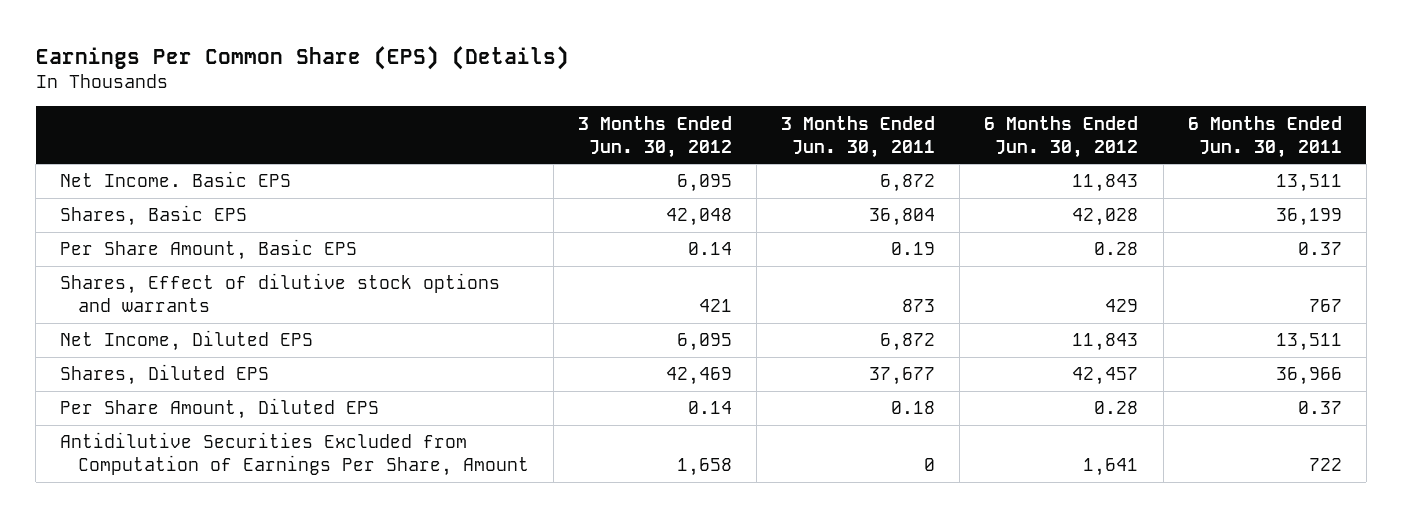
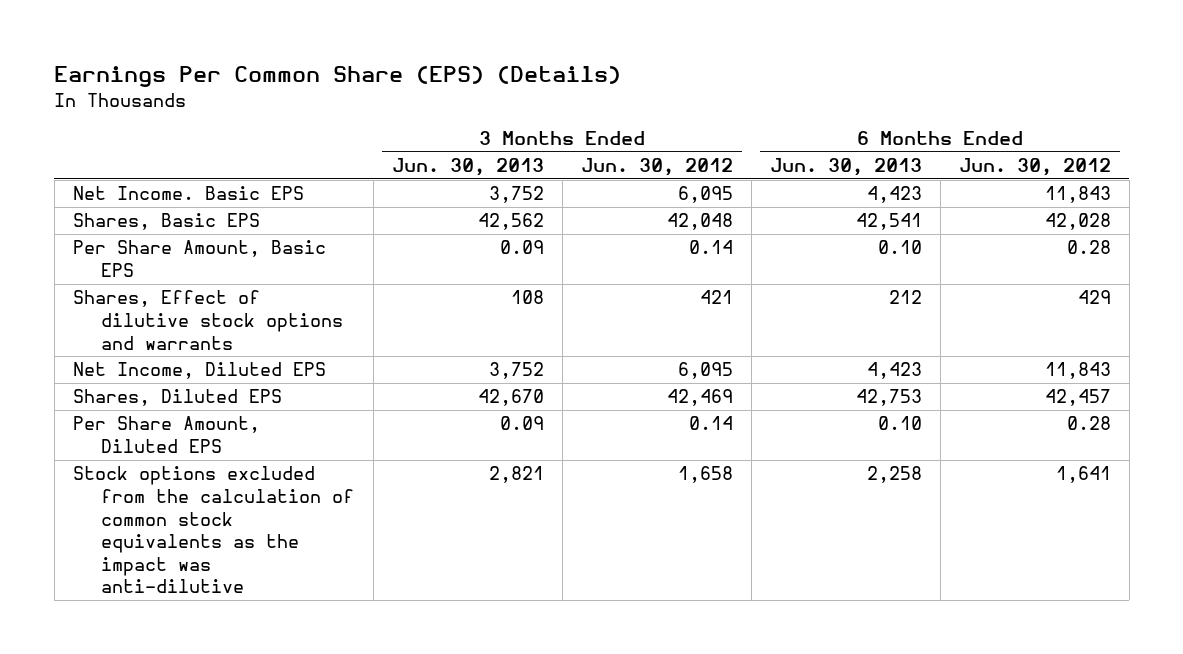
[781,115,936,158] 3 Months Ended Jun. 30, 2011 -> none
[1187,115,1342,158] 6 Months Ended Jun. 30, 2011 -> none
none -> [391,158,544,177] Jun. 30, 2013
none -> [769,158,922,177] Jun. 30, 2013
[60,432,530,477] Antidilutive Securities Excluded from Computation of Earnings Per Share, Amount -> [72,466,355,594] Stock options excluded from the calculation of common stock equivalents as the impact was anti-dilutive

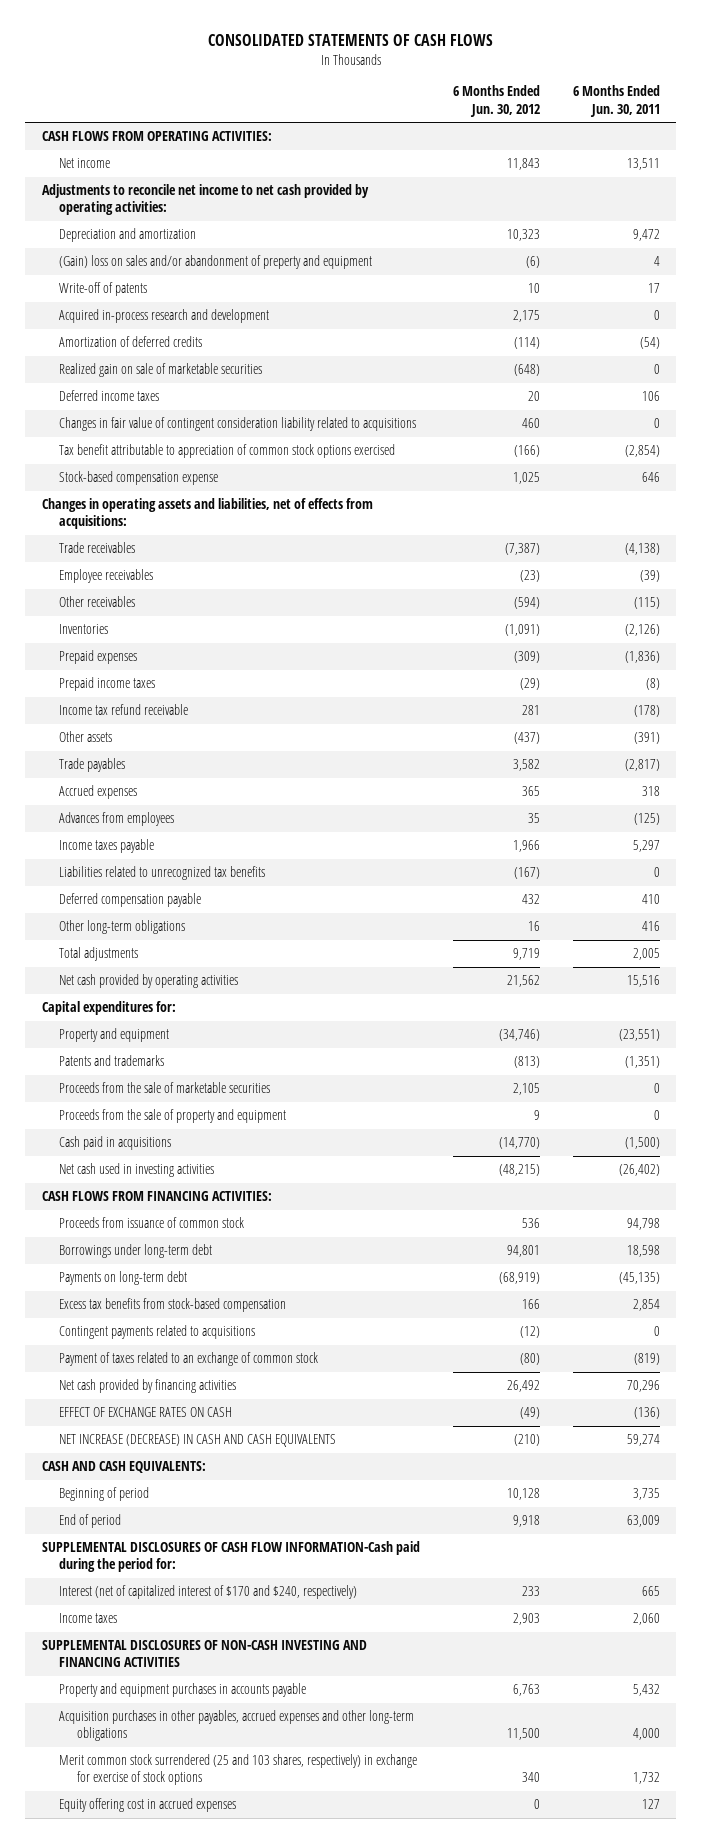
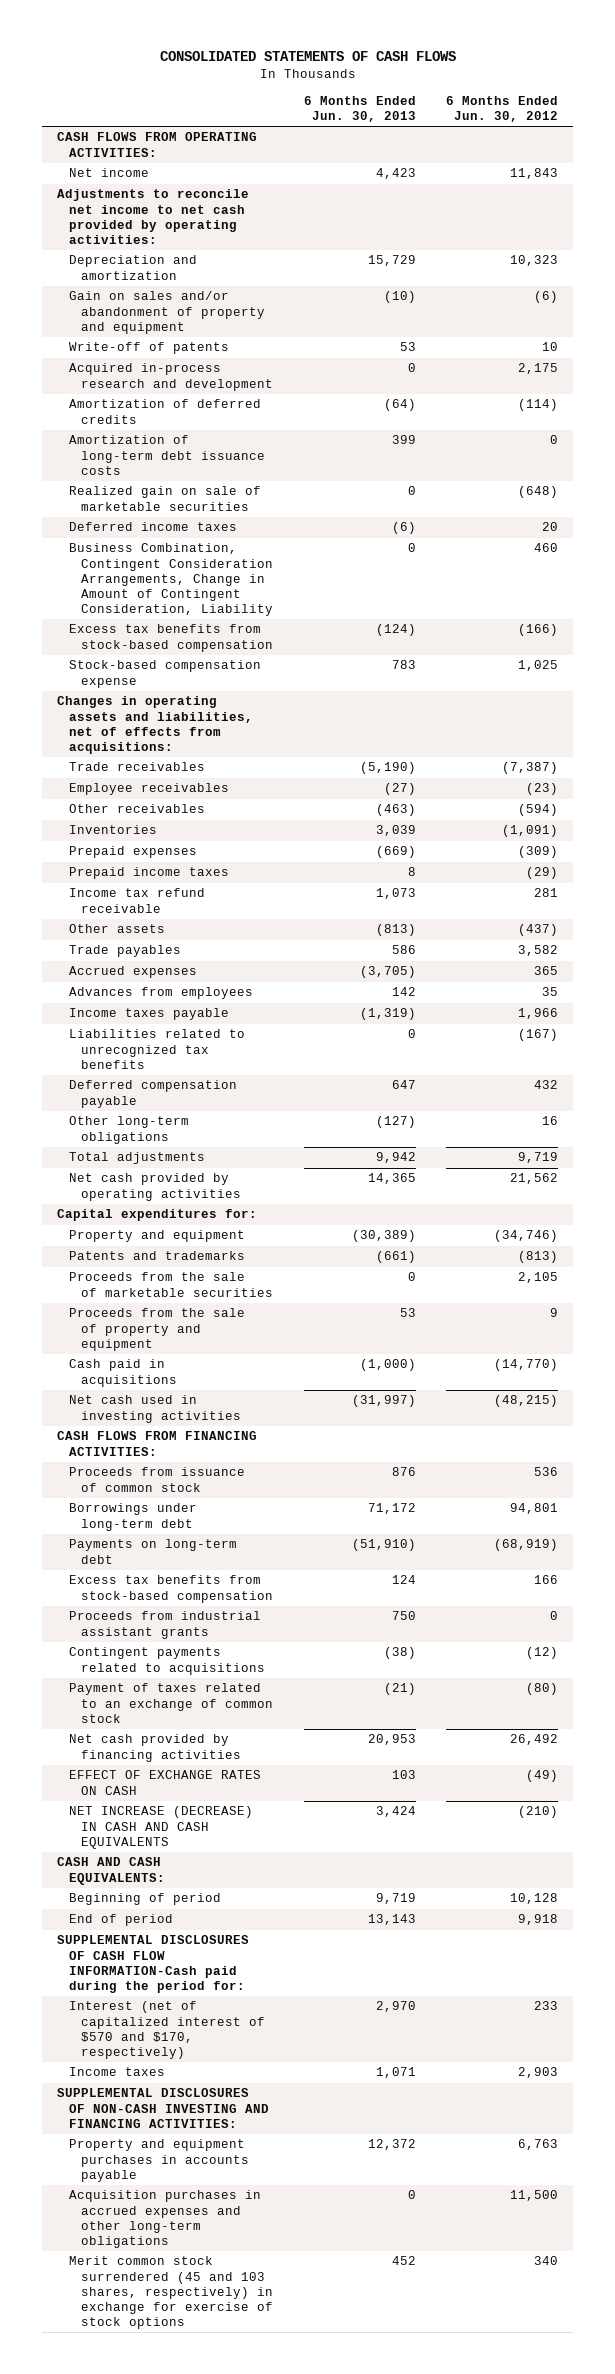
[572,85,660,117] 6 Months Ended Jun. 30, 2011 -> none
none -> [303,95,416,122] 6 Months Ended Jun. 30, 2013
[59,255,373,270] (Gain) loss on sales and/or abandonment of preperty and equipment -> [69,291,266,334] Gain on sales and/or abandonment of property and equipment
none -> [69,435,266,475] Amortization of long-term debt issuance costs
[59,417,417,432] Changes in fair value of contingent consideration liability related to acquisitions -> [69,543,274,617] Business Combination, Contingent Consideration Arrangements, Change in Amount of Contingent Consideration, Liability
[59,444,396,459] Tax benefit attributable to appreciation of common stock options exercised -> [69,624,274,652] Excess tax benefits from stock-based compensation
none -> [69,1611,262,1639] Proceeds from industrial assistant grants
[59,1585,358,1600] Interest (net of capitalized interest of $170 and $240, respectively) -> [69,2001,266,2059] Interest (net of capitalized interest of $570 and $170, respectively)
[41,1640,367,1668] SUPPLEMENTAL DISCLOSURES OF NON-CASH INVESTING AND FINANCING ACTIVITIES -> [57,2088,270,2128] SUPPLEMENTAL DISCLOSURES OF NON-CASH INVESTING AND FINANCING ACTIVITIES:
[59,1798,237,1813] Equity offering cost in accrued expenses -> none
[59,1710,415,1742] Acquisition purchases in other payables, accrued expenses and other long-term obligations -> [69,2190,262,2248] Acquisition purchases in accrued expenses and other long-term obligations
[59,1754,418,1786] Merit common stock surrendered (25 and 103 shares, respectively) in exchange for exercise of stock options -> [69,2256,274,2330] Merit common stock surrendered (45 and 103 shares, respectively) in exchange for exercise of stock options

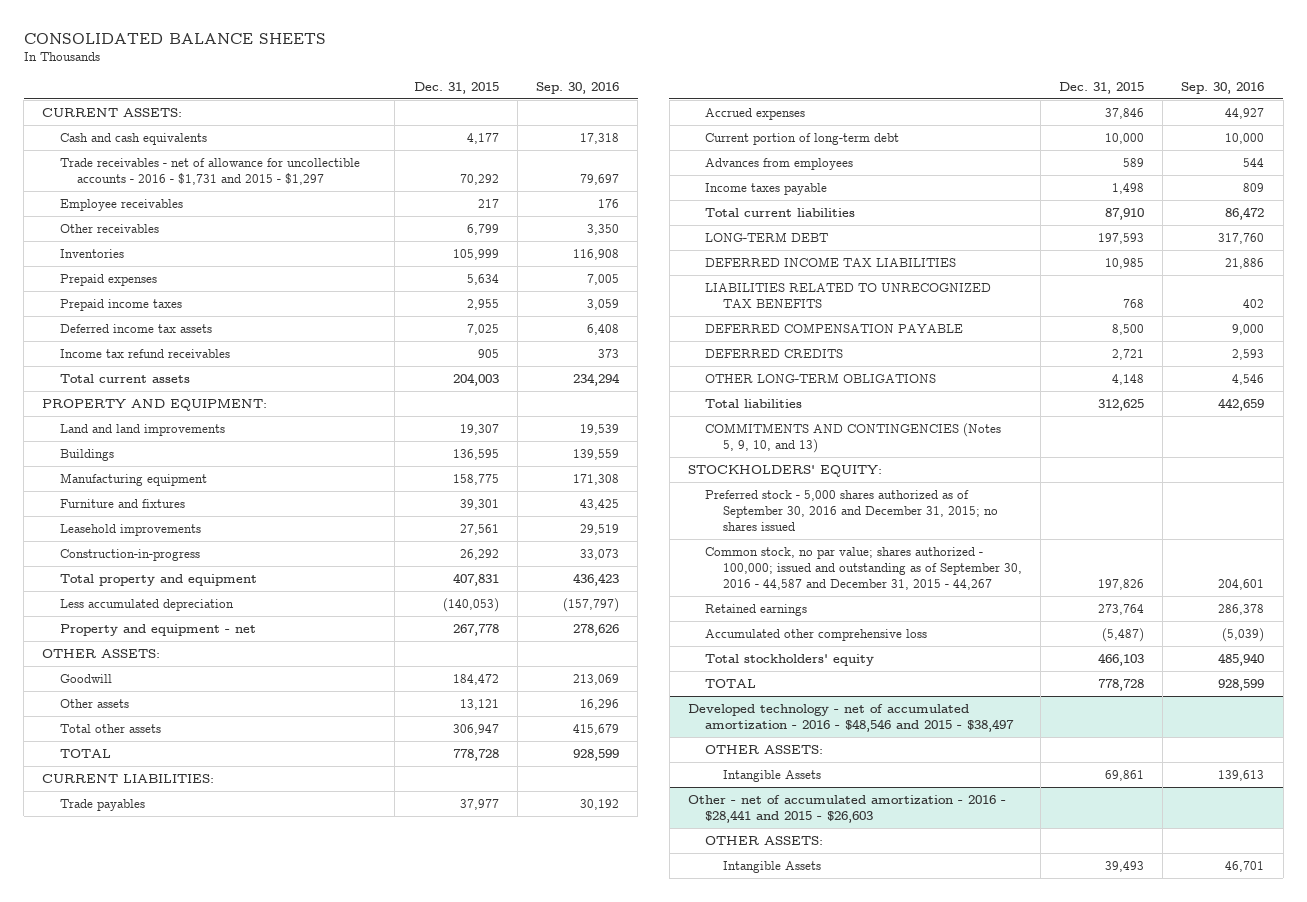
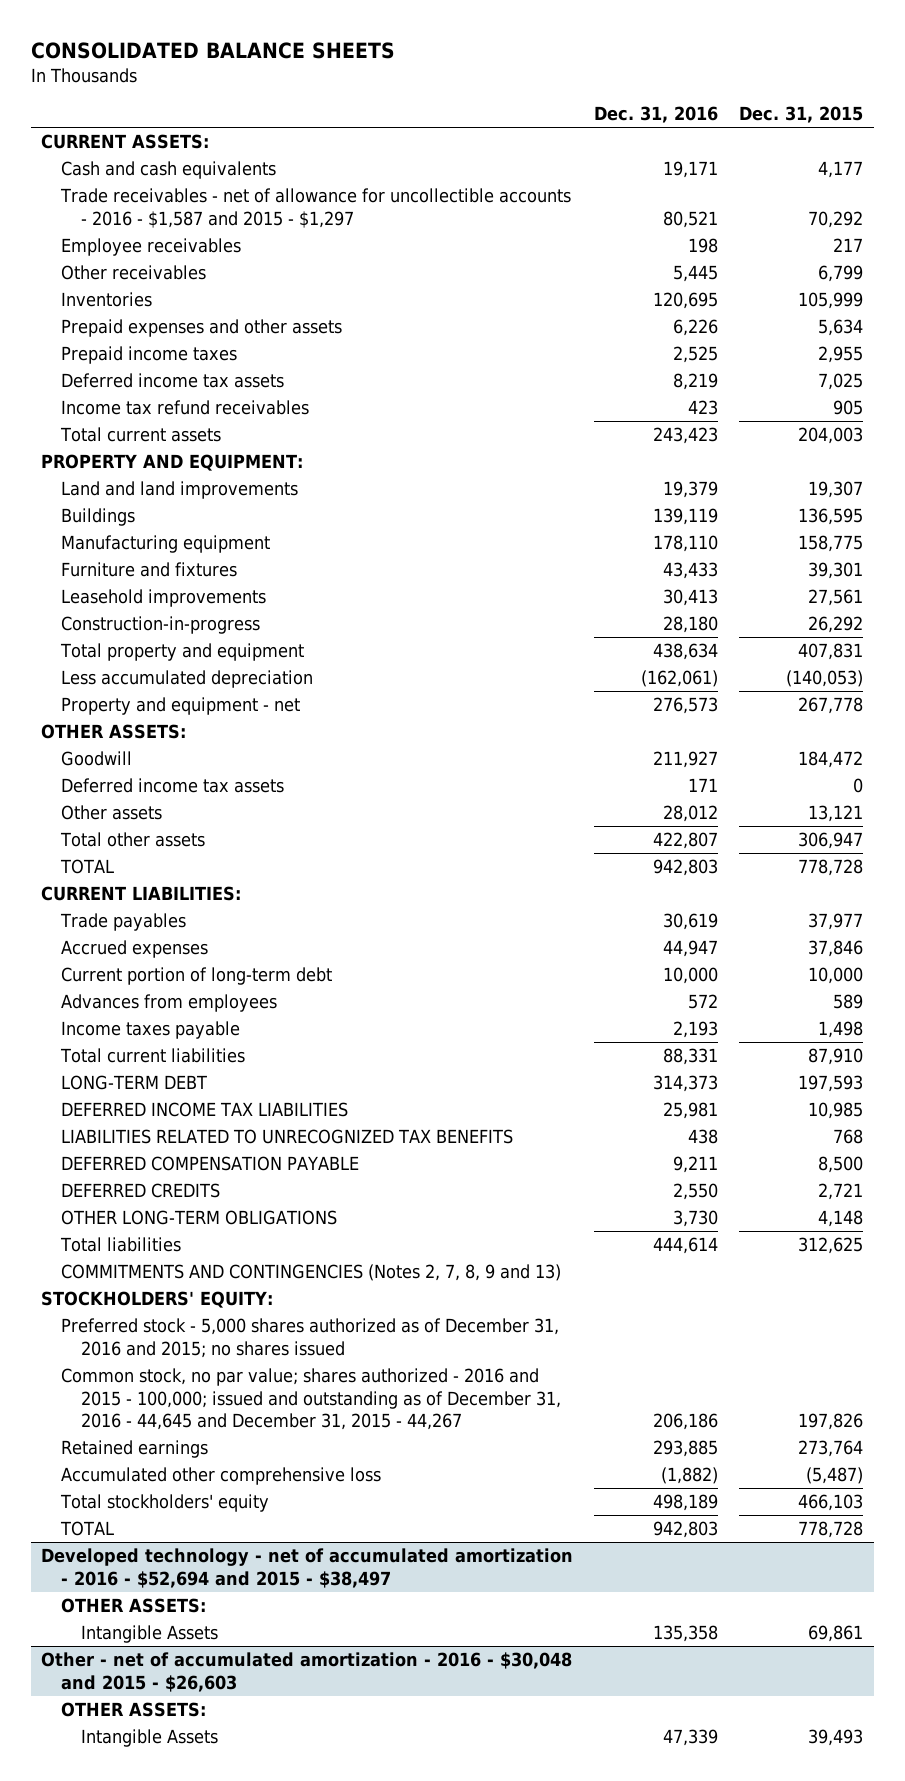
[535,81,619,94] Sep. 30, 2016 -> none
none -> [594,105,719,123] Dec. 31, 2016
[59,158,360,185] Trade receivables - net of allowance for uncollectible accounts - 2016 - $1,731 and 2015 - $1,297 -> [60,188,572,228] Trade receivables - net of allowance for uncollectible accounts - 2016 - $1,587 and 2015 - $1,297
[59,274,157,287] Prepaid expenses -> [61,319,343,338] Prepaid expenses and other assets
none -> [61,778,285,794] Deferred income tax assets
[705,423,1002,453] COMMITMENTS AND CONTINGENCIES (Notes 5, 9, 10, and 13) -> [61,1264,562,1282] COMMITMENTS AND CONTINGENCIES (Notes 2, 7, 8, 9 and 13)
[705,490,998,531] Preferred stock - 5,000 shares authorized as of September 30, 2016 and December 31, 2015; no shares issued -> [61,1318,560,1358] Preferred stock - 5,000 shares authorized as of December 31, 2016 and 2015; no shares issued
[705,547,1022,590] Common stock, no par value; shares authorized - 100,000; issued and outstanding as of September 30, 2016 - 44,587 and December 31, 2015 - 44,267 -> [61,1368,562,1431] Common stock, no par value; shares authorized - 2016 and 2015 - 100,000; issued and outstanding as of December 31, 2016 - 44,645 and December 31, 2015 - 44,267
[687,704,1015,732] Developed technology - net of accumulated amortization - 2016 - $48,546 and 2015 - $38,497 -> [41,1548,574,1588] Developed technology - net of accumulated amortization - 2016 - $52,694 and 2015 - $38,497
[687,795,1006,823] Other - net of accumulated amortization - 2016 - $28,441 and 2015 - $26,603 -> [41,1652,573,1692] Other - net of accumulated amortization - 2016 - $30,048 and 2015 - $26,603

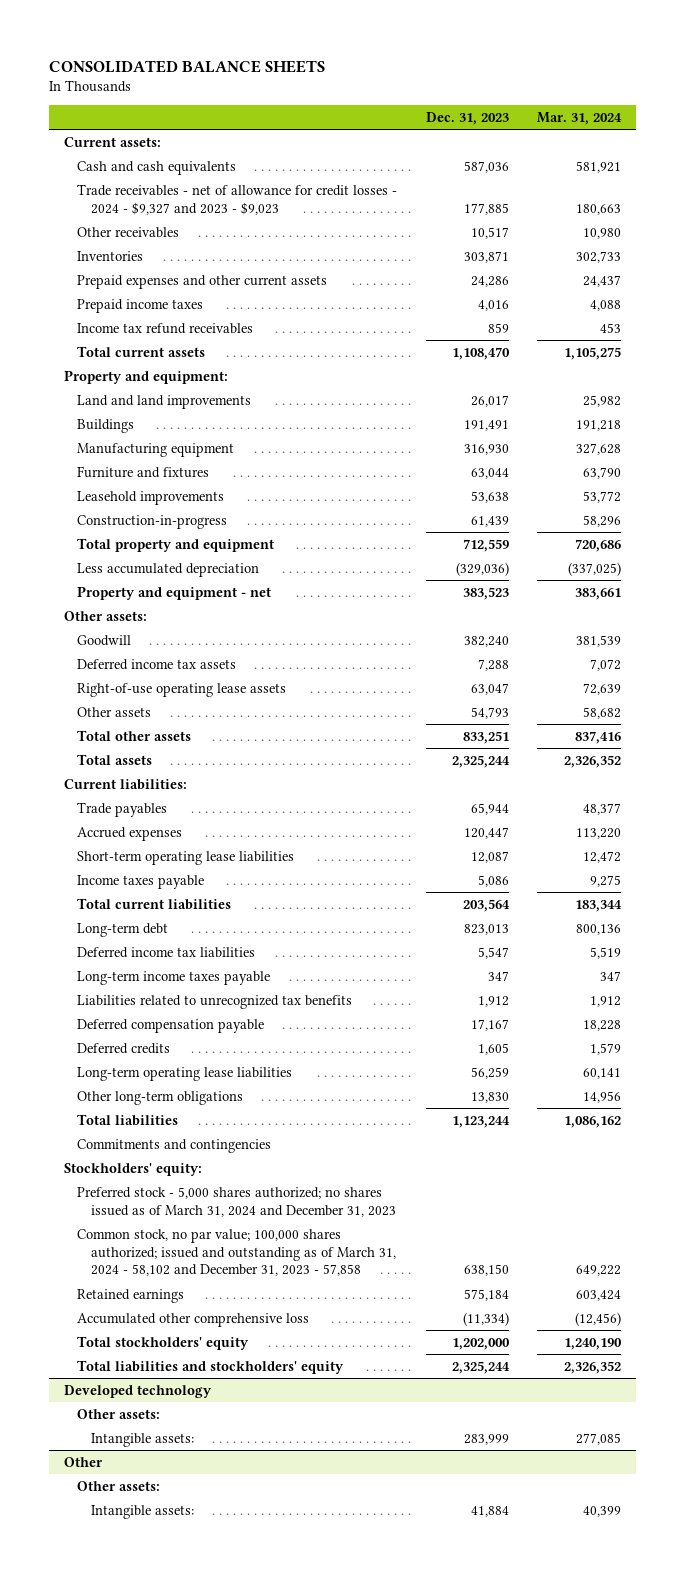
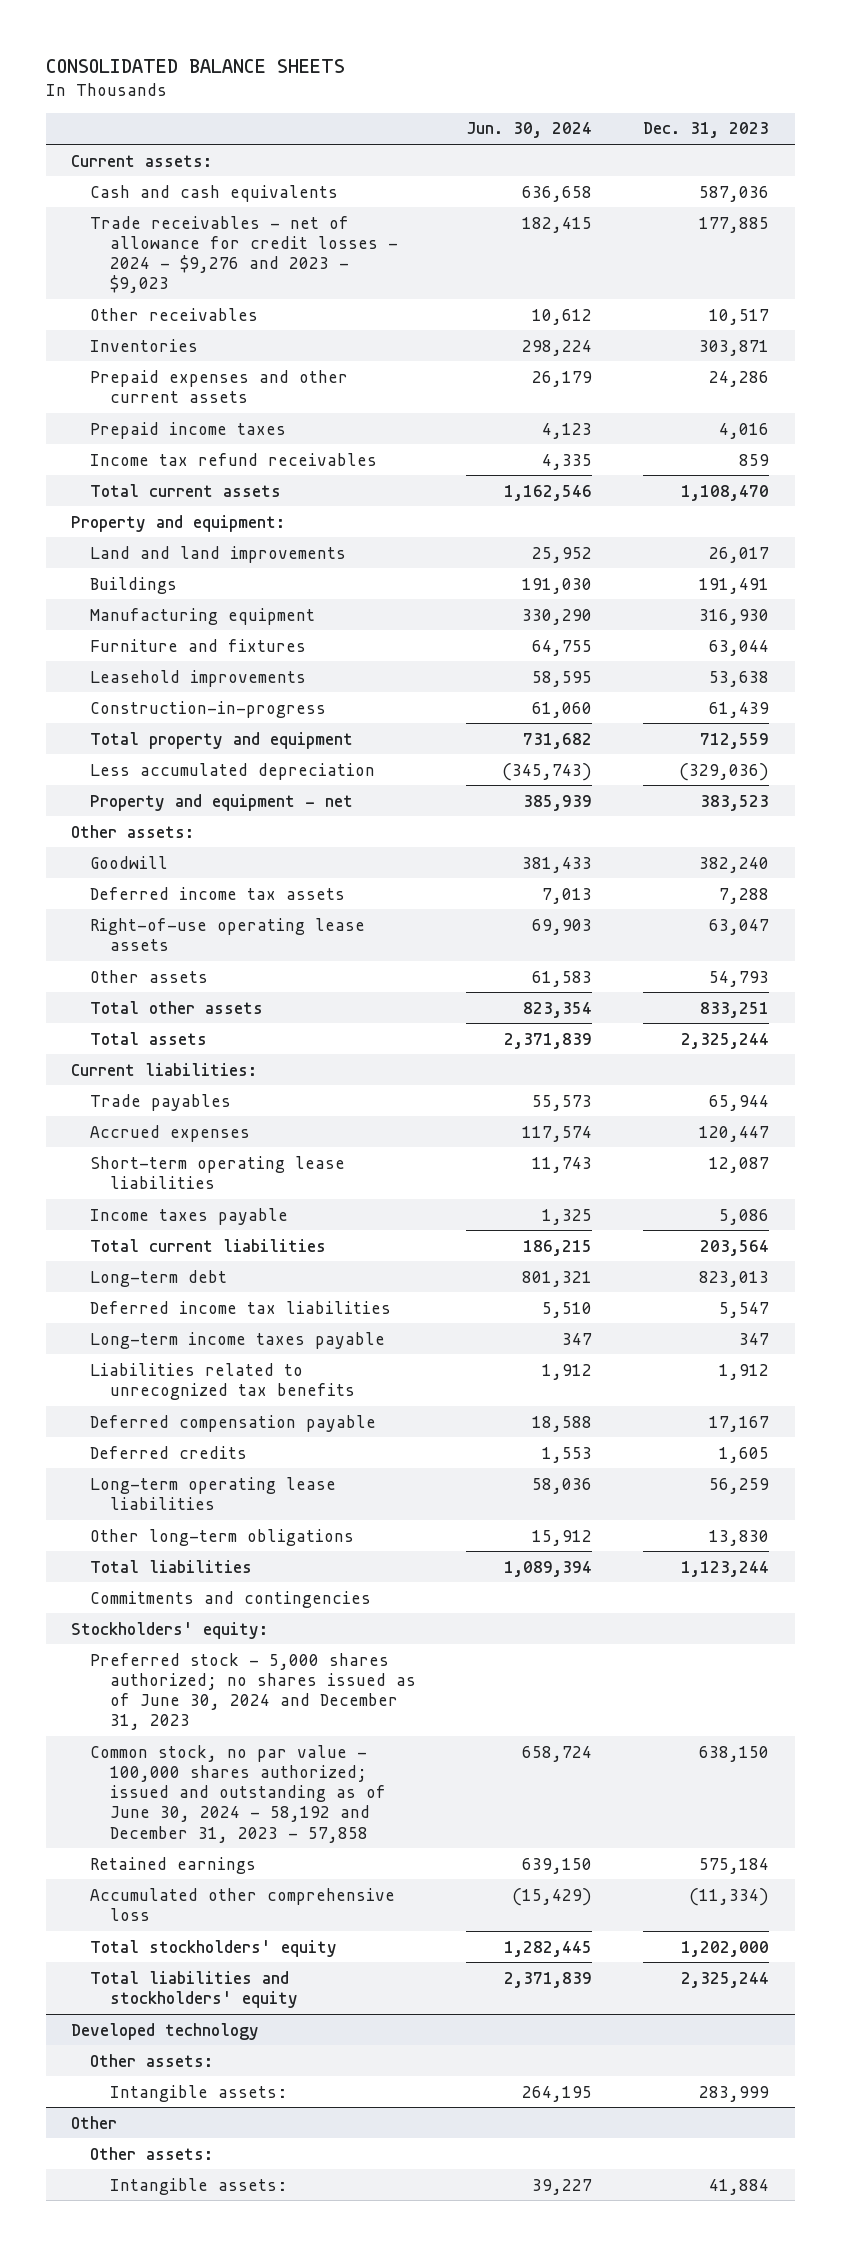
[537,111,623,125] Mar. 31, 2024 -> none
none -> [466,122,593,139] Jun. 30, 2024
[77,183,398,215] Trade receivables - net of allowance for credit losses - 2024 - $9,327 and 2023 - $9,023 -> [90,215,398,294] Trade receivables - net of allowance for credit losses - 2024 - $9,276 and 2023 - $9,023
[77,1186,396,1217] Preferred stock - 5,000 shares authorized; no shares issued as of March 31, 2024 and December 31, 2023 -> [90,1652,416,1731] Preferred stock - 5,000 shares authorized; no shares issued as of June 30, 2024 and December 31, 2023
[77,1228,396,1277] Common stock, no par value; 100,000 shares authorized; issued and outstanding as of March 31, 2024 - 58,102 and December 31, 2023 - 57,858 -> [90,1744,386,1843] Common stock, no par value - 100,000 shares authorized; issued and outstanding as of June 30, 2024 - 58,192 and December 31, 2023 - 57,858

